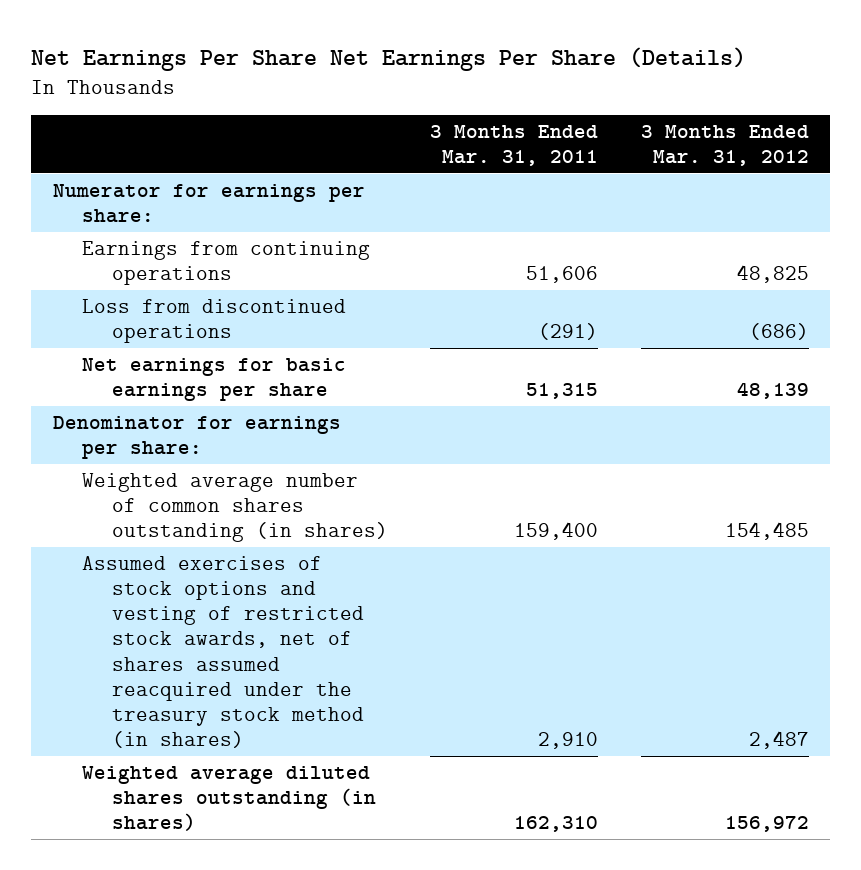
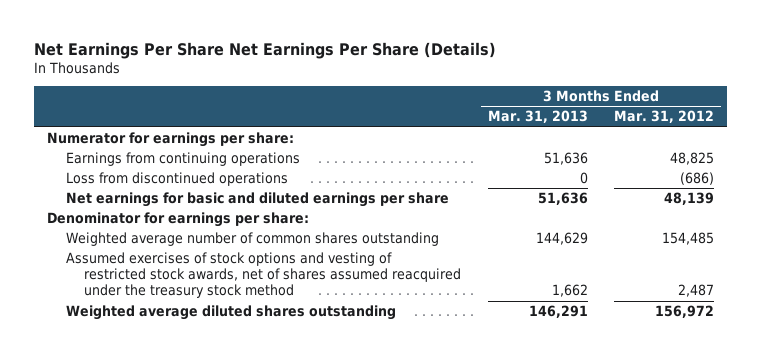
[430,124,599,166] 3 Months Ended Mar. 31, 2011 -> none
none -> [487,110,588,124] Mar. 31, 2013
[82,357,347,401] Net earnings for basic earnings per share -> [65,191,449,207] Net earnings for basic and diluted earnings per share
[82,472,388,543] Weighted average number of common shares outstanding (in shares) -> [65,231,439,246] Weighted average number of common shares outstanding
[82,555,364,749] Assumed exercises of stock options and vesting of restricted stock awards, net of shares assumed reacquired under the treasury stock method (in shares) -> [65,251,462,299] Assumed exercises of stock options and vesting of restricted stock awards, net of shares assumed reacquired under the treasury stock method
[82,765,376,832] Weighted average diluted shares outstanding (in shares) -> [65,304,396,320] Weighted average diluted shares outstanding

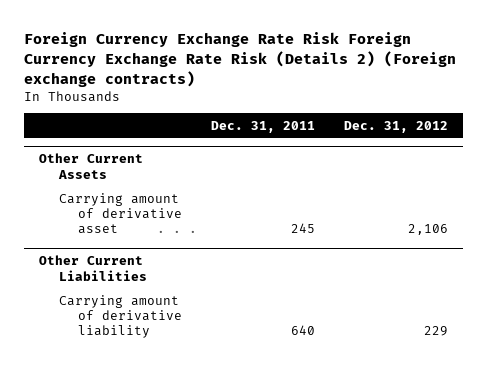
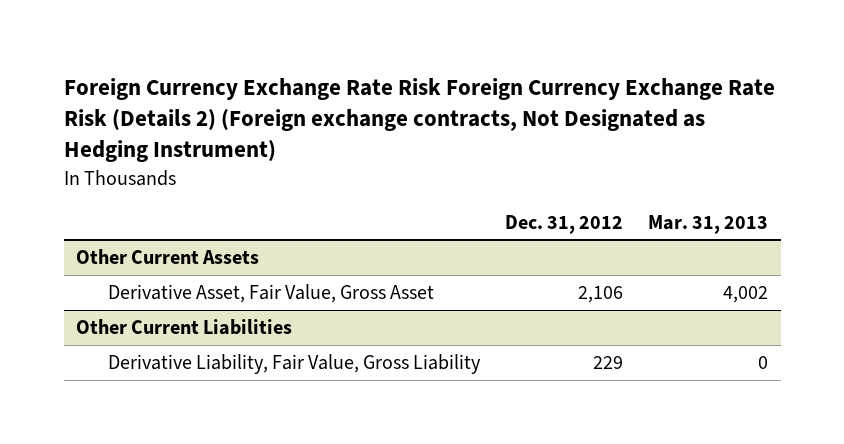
[24,31,457,87] Foreign Currency Exchange Rate Risk Foreign Currency Exchange Rate Risk (Details 2) (Foreign exchange contracts) -> [63,77,775,163] Foreign Currency Exchange Rate Risk Foreign Currency Exchange Rate Risk (Details 2) (Foreign exchange contracts, Not Designated as Hedging Instrument)
[211,121,316,134] Dec. 31, 2011 -> none
none -> [648,214,769,234] Mar. 31, 2013
[58,192,183,235] Carrying amount of derivative asset -> [108,283,435,303] Derivative Asset, Fair Value, Gross Asset
[58,294,183,339] Carrying amount of derivative liability -> [108,353,482,374] Derivative Liability, Fair Value, Gross Liability

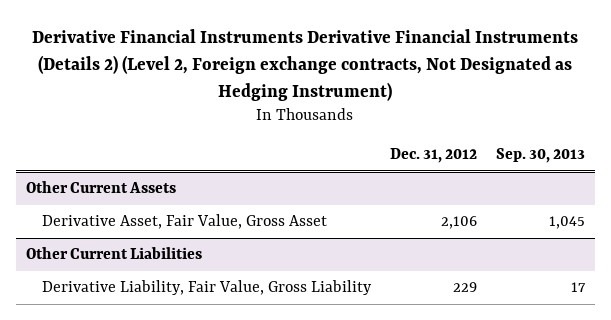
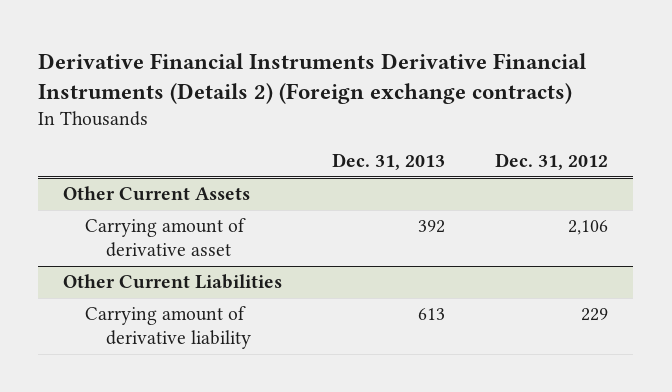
[32,29,579,102] Derivative Financial Instruments Derivative Financial Instruments (Details 2) (Level 2, Foreign exchange contracts, Not Designated as Hedging Instrument) -> [38,52,588,104] Derivative Financial Instruments Derivative Financial Instruments (Details 2) (Foreign exchange contracts)
[496,148,586,164] Sep. 30, 2013 -> none
none -> [332,153,446,171] Dec. 31, 2013
[41,214,327,230] Derivative Asset, Fair Value, Gross Asset -> [84,218,246,258] Carrying amount of derivative asset
[41,280,372,296] Derivative Liability, Fair Value, Gross Liability -> [84,306,251,350] Carrying amount of derivative liability

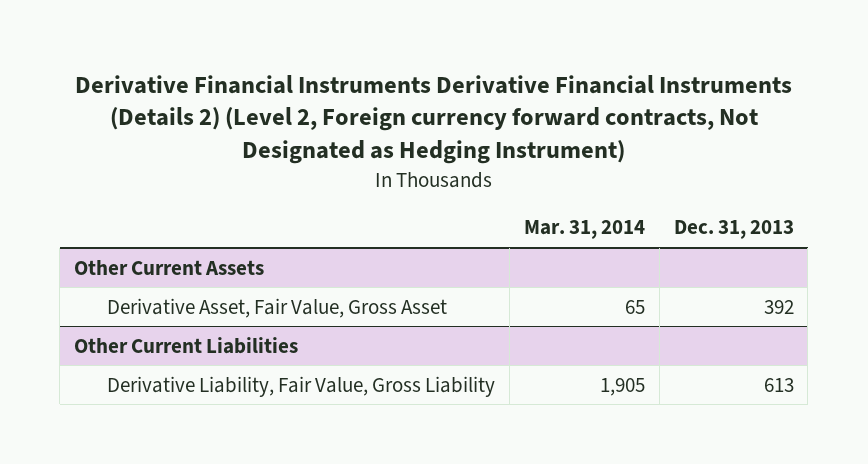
[38,52,588,104] Derivative Financial Instruments Derivative Financial Instruments (Details 2) (Foreign exchange contracts) -> [74,74,792,165] Derivative Financial Instruments Derivative Financial Instruments (Details 2) (Level 2, Foreign currency forward contracts, Not Designated as Hedging Instrument)
[495,153,609,171] Dec. 31, 2012 -> none
none -> [523,220,645,240] Mar. 31, 2014
[84,218,246,258] Carrying amount of derivative asset -> [107,297,448,318] Derivative Asset, Fair Value, Gross Asset
[84,306,251,350] Carrying amount of derivative liability -> [107,375,496,397] Derivative Liability, Fair Value, Gross Liability

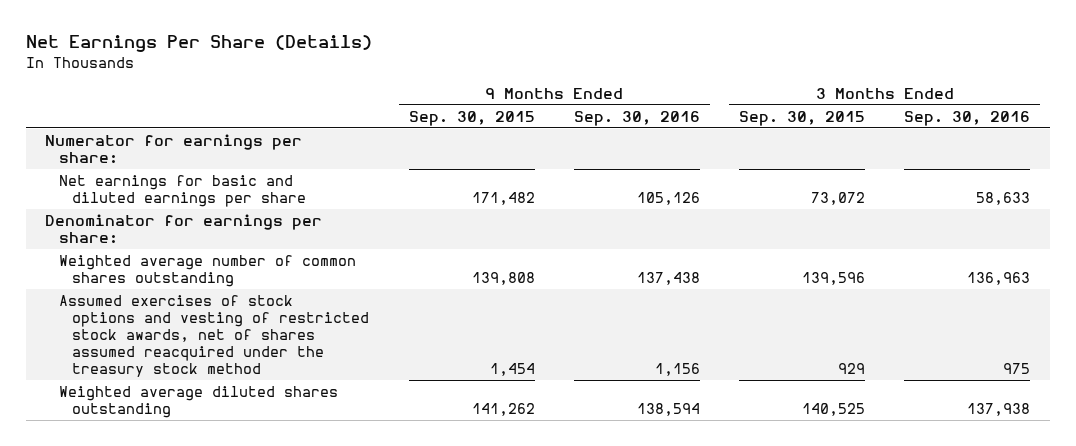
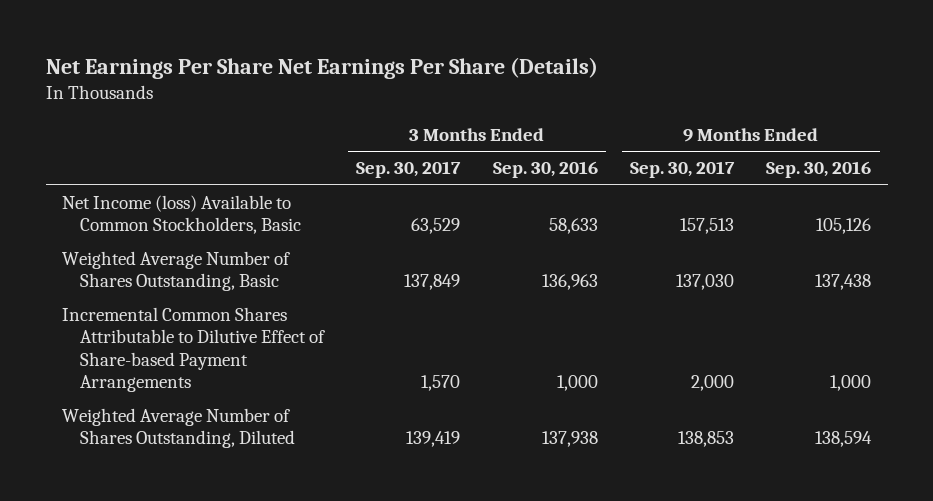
[25,35,372,53] Net Earnings Per Share (Details) -> [45,57,598,80] Net Earnings Per Share Net Earnings Per Share (Details)
[408,110,535,126] Sep. 30, 2015 -> none
[739,110,866,126] Sep. 30, 2015 -> none
none -> [356,161,462,179] Sep. 30, 2017
none -> [629,161,735,179] Sep. 30, 2017
[45,133,303,164] Numerator for earnings per share: -> none
[45,213,323,244] Denominator for earnings per share: -> none
[58,294,370,377] Assumed exercises of stock options and vesting of restricted stock awards, net of shares assumed reacquired under the treasury stock method -> none
[58,174,307,207] Net earnings for basic and diluted earnings per share -> [61,195,301,235] Net Income (loss) Available to Common Stockholders, Basic
[58,254,356,287] Weighted average number of common shares outstanding -> [61,251,290,292] Weighted Average Number of Shares Outstanding, Basic
none -> [61,307,325,393] Incremental Common Shares Attributable to Dilutive Effect of Share-based Payment Arrangements
[58,385,338,418] Weighted average diluted shares outstanding -> [61,408,295,449] Weighted Average Number of Shares Outstanding, Diluted

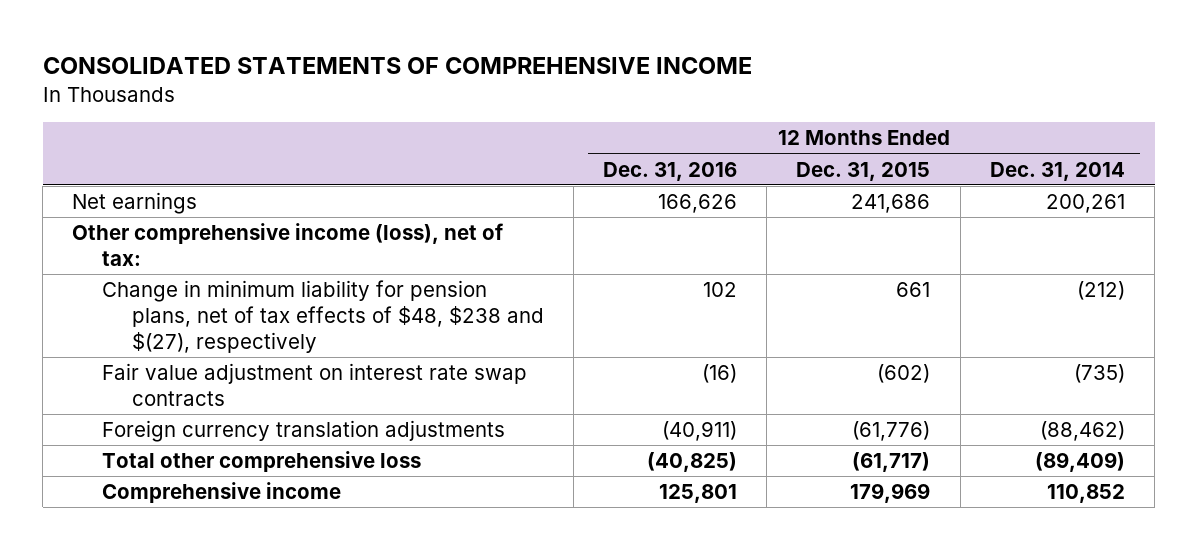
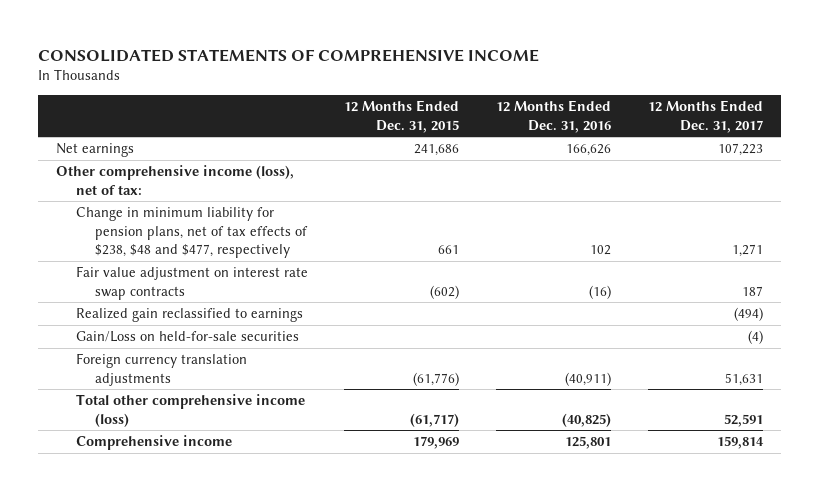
[989,161,1125,181] Dec. 31, 2014 -> none
none -> [647,100,763,133] 12 Months Ended Dec. 31, 2017
[102,280,544,353] Change in minimum liability for pension plans, net of tax effects of $48, $238 and $(27), respectively -> [75,207,309,259] Change in minimum liability for pension plans, net of tax effects of $238, $48 and $477, respectively
none -> [75,308,303,323] Realized gain reclassified to earnings
none -> [75,331,299,343] Gain/Loss on held-for-sale securities
[102,451,422,473] Total other comprehensive loss -> [75,394,305,427] Total other comprehensive income (loss)

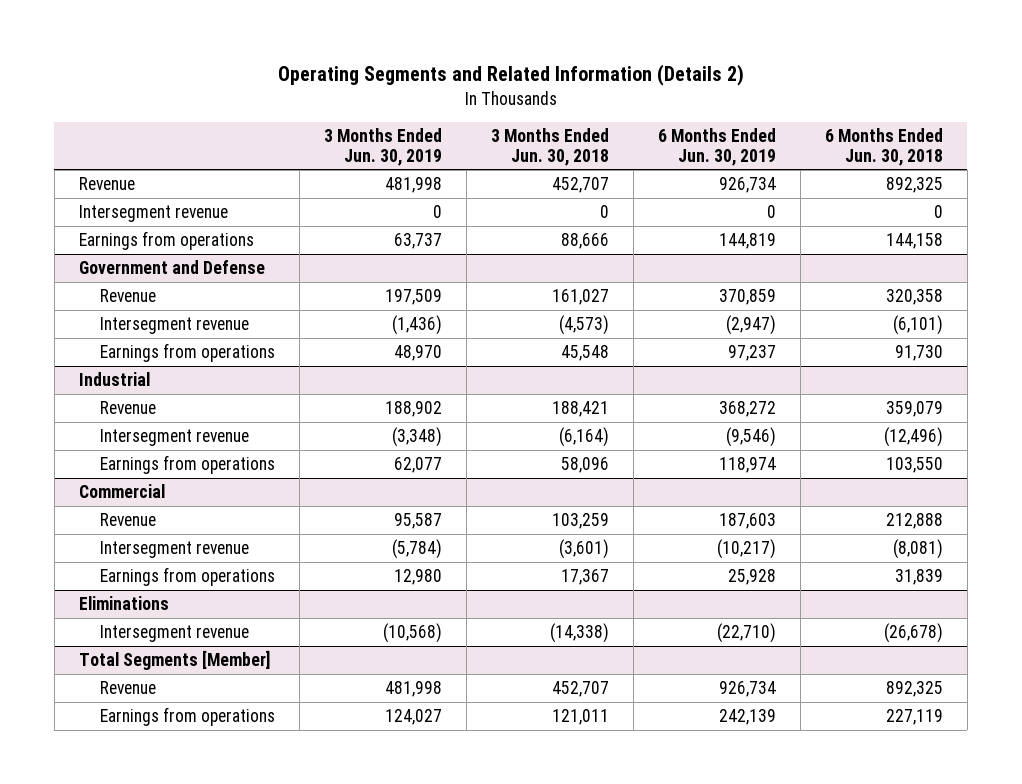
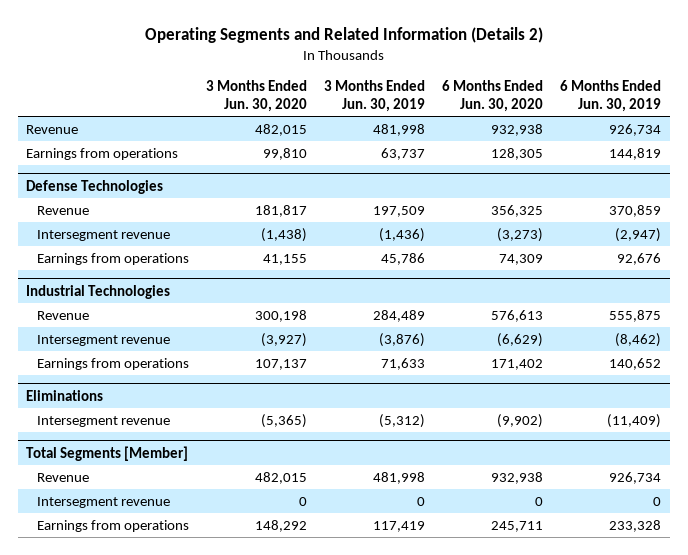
[490,127,609,166] 3 Months Ended Jun. 30, 2018 -> none
[824,127,943,166] 6 Months Ended Jun. 30, 2018 -> none
none -> [206,80,308,112] 3 Months Ended Jun. 30, 2020
none -> [442,80,544,112] 6 Months Ended Jun. 30, 2020
[78,204,228,222] Intersegment revenue -> none
[78,259,265,274] Government and Defense -> [26,179,164,194] Defense Technologies
[78,483,165,498] Commercial -> none
[100,512,157,526] Revenue -> none
[100,540,250,558] Intersegment revenue -> none
[100,566,276,586] Earnings from operations -> none
[393,344,442,361] 48,970 -> [381,252,426,265] 45,786
[727,344,776,361] 97,237 -> [617,252,662,265] 92,676
[78,371,150,386] Industrial -> [26,284,171,299] Industrial Technologies
[384,400,442,417] 188,902 -> [373,309,426,322] 284,489
[718,400,776,417] 368,272 -> [609,309,662,322] 555,875
[391,426,442,447] (3,348) -> [379,332,426,347] (3,876)
[725,426,776,447] (9,546) -> [615,332,662,347] (8,462)
[393,456,442,473] 62,077 -> [381,357,426,370] 71,633
[718,456,776,473] 118,974 -> [609,357,662,370] 140,652
[382,622,442,643] (10,568) -> [379,413,426,428] (5,312)
[716,622,776,643] (22,710) -> [607,413,662,428] (11,409)
none -> [37,496,171,508] Intersegment revenue
[384,708,442,725] 124,027 -> [373,520,426,532] 117,419
[718,708,776,725] 242,139 -> [609,519,662,532] 233,328

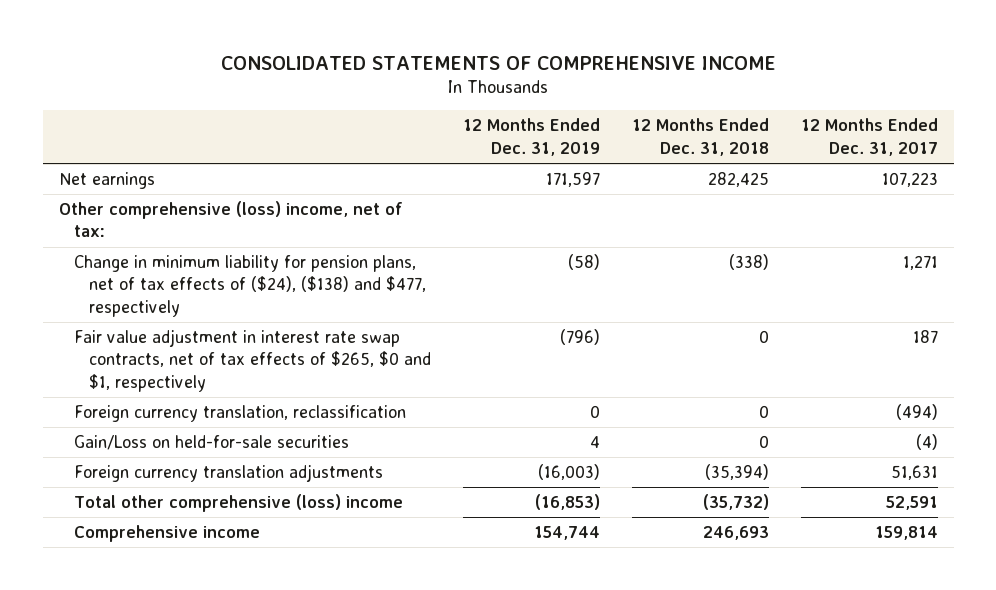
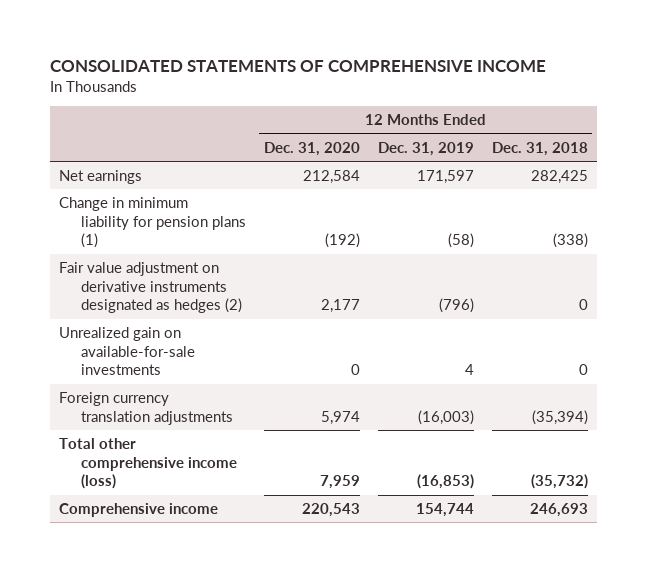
[800,118,938,156] 12 Months Ended Dec. 31, 2017 -> none
none -> [263,141,360,156] Dec. 31, 2020
[58,200,403,238] Other comprehensive (loss) income, net of tax: -> none
[73,404,406,422] Foreign currency translation, reclassification -> none
[73,254,426,317] Change in minimum liability for pension plans, net of tax effects of ($24), ($138) and $477, respectively -> [58,196,246,249] Change in minimum liability for pension plans (1)
[73,328,431,392] Fair value adjustment in interest rate swap contracts, net of tax effects of $265, $0 and $1, respectively -> [58,261,242,314] Fair value adjustment on derivative instruments designated as hedges (2)
[73,434,349,450] Gain/Loss on held-for-sale securities -> [58,326,195,376] Unrealized gain on available-for-sale investments
[73,493,403,512] Total other comprehensive (loss) income -> [58,437,237,490] Total other comprehensive income (loss)

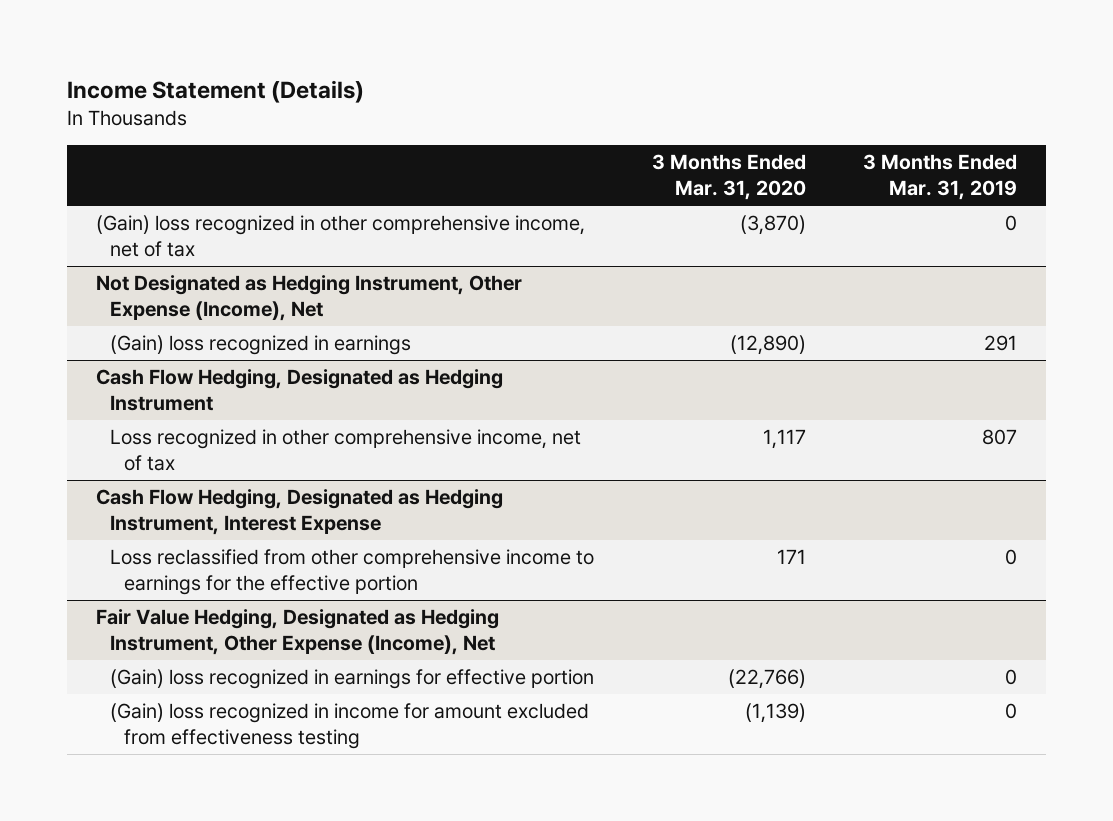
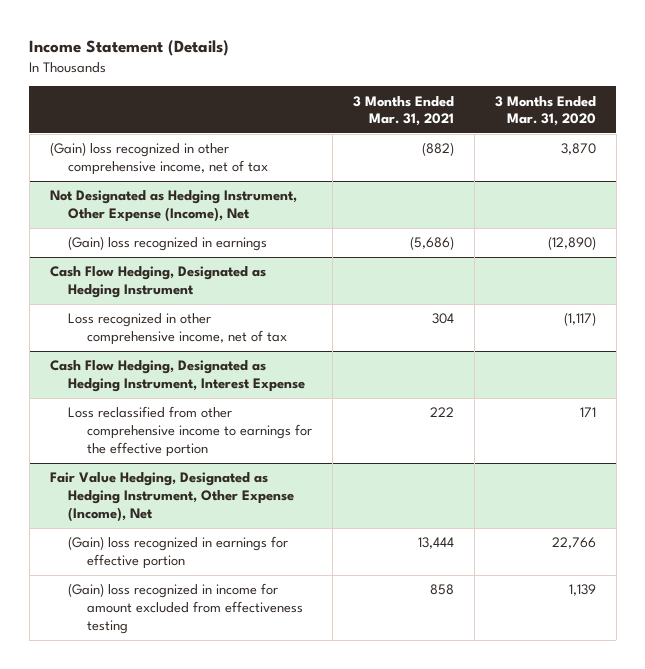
[863,154,1018,201] 3 Months Ended Mar. 31, 2019 -> none
none -> [352,95,454,127] 3 Months Ended Mar. 31, 2021
[739,215,806,236] (3,870) -> [560,143,596,156] 3,870
[762,429,806,450] 1,117 -> [563,312,596,327] (1,117)
[727,669,806,690] (22,766) -> [551,537,596,550] 22,766
[744,703,806,724] (1,139) -> [568,584,596,597] 1,139

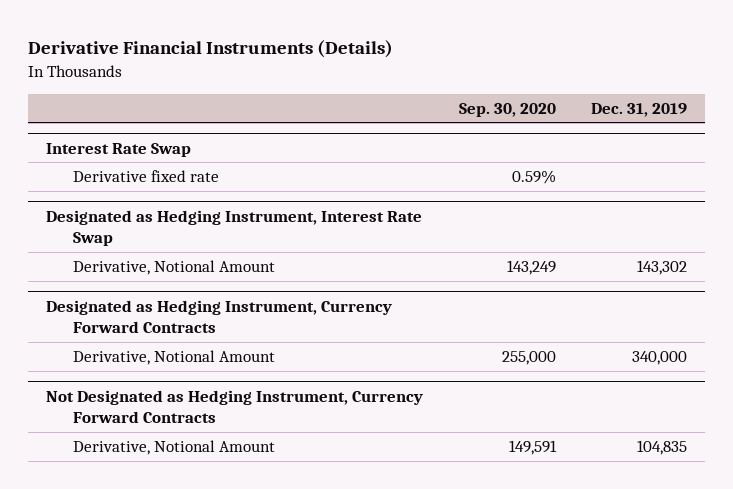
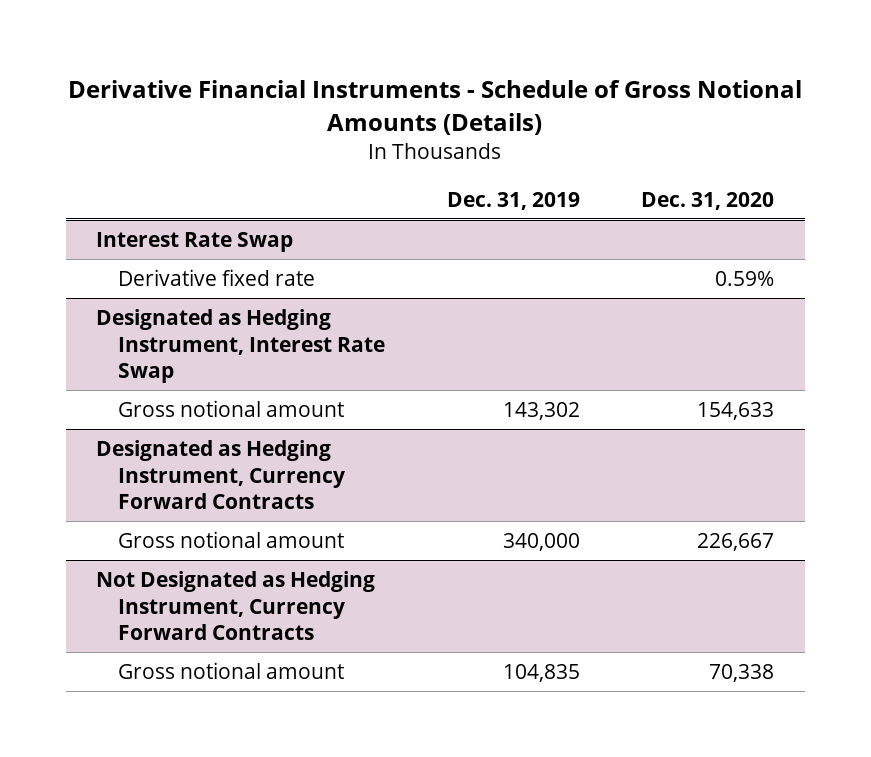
[28,40,394,59] Derivative Financial Instruments (Details) -> [68,80,803,135] Derivative Financial Instruments - Schedule of Gross Notional Amounts (Details)
[458,102,556,117] Sep. 30, 2020 -> none
none -> [641,191,775,210] Dec. 31, 2020
[72,260,275,276] Derivative, Notional Amount -> [118,399,345,417] Gross notional amount
[72,350,275,366] Derivative, Notional Amount -> [118,530,345,548] Gross notional amount
[72,440,275,456] Derivative, Notional Amount -> [118,661,345,679] Gross notional amount

